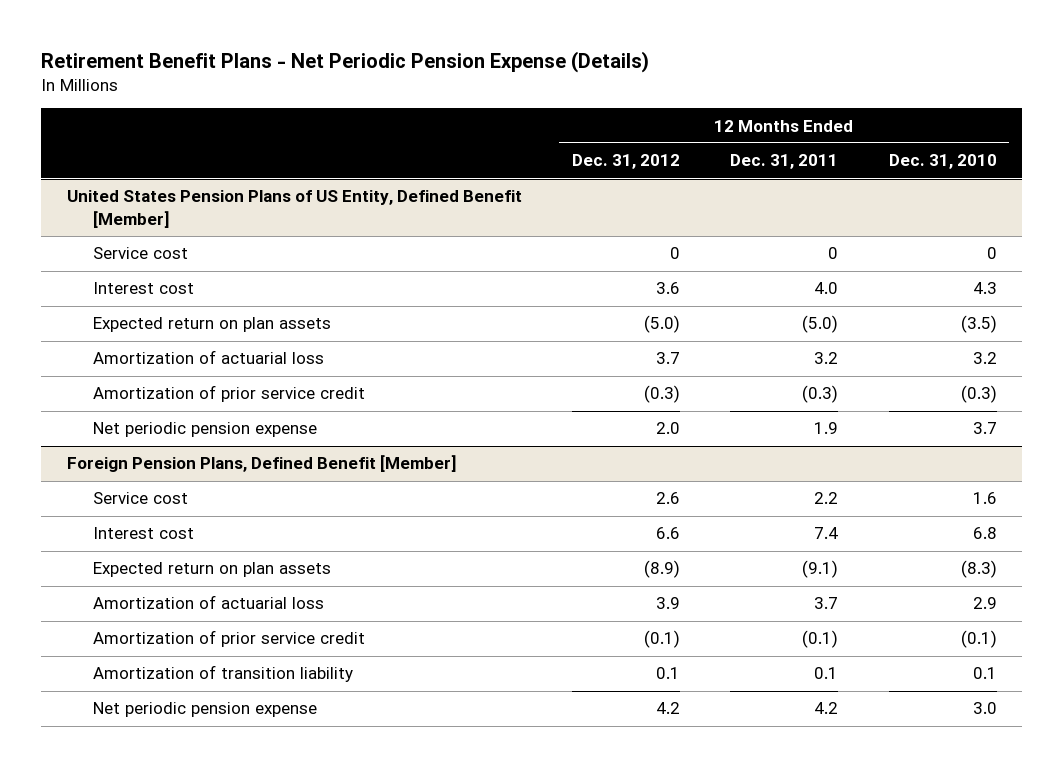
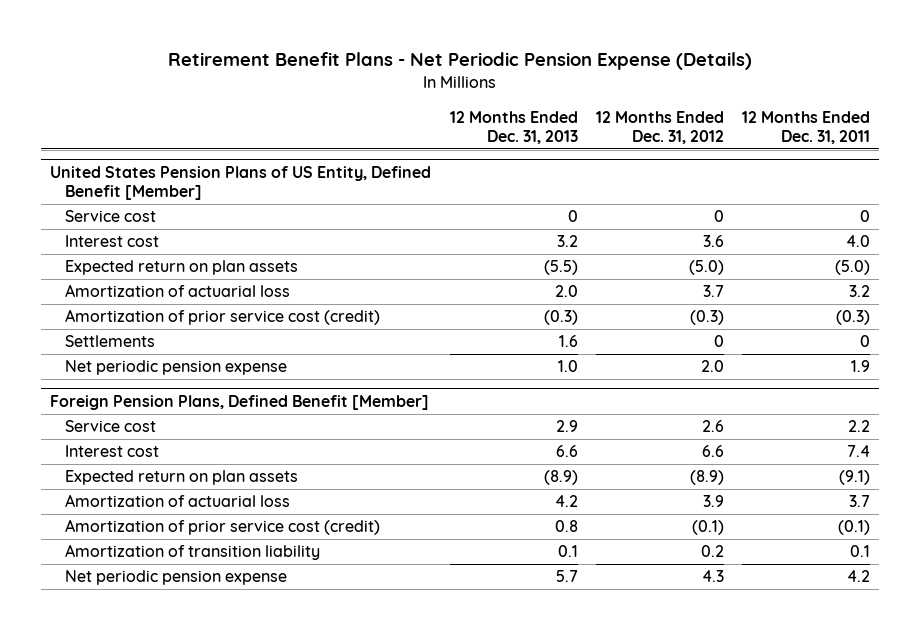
[888,154,997,170] Dec. 31, 2010 -> none
none -> [449,110,578,144] 12 Months Ended Dec. 31, 2013
[92,385,365,403] Amortization of prior service credit -> [64,309,380,326] Amortization of prior service cost (credit)
none -> [64,335,155,348] Settlements
[92,630,365,648] Amortization of prior service credit -> [64,519,380,536] Amortization of prior service cost (credit)
[655,667,680,680] 0.1 -> [700,545,724,558] 0.2
[655,702,680,715] 4.2 -> [701,570,724,583] 4.3

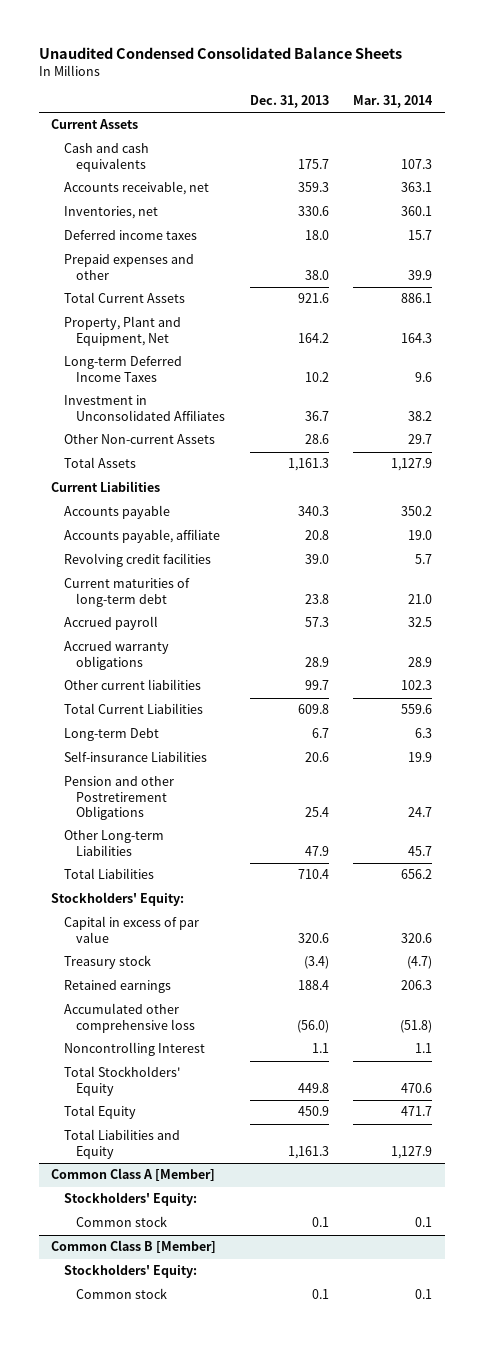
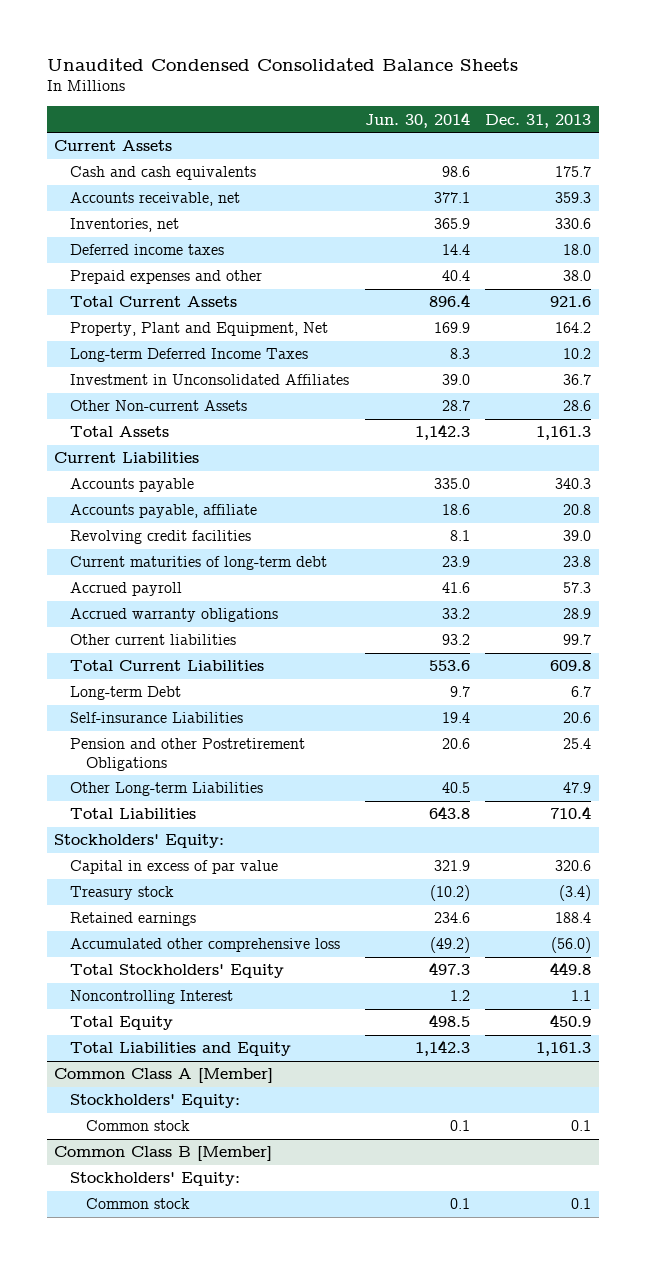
[353,95,434,109] Mar. 31, 2014 -> none
none -> [364,111,470,128] Jun. 30, 2014
[63,1042,205,1057] Noncontrolling Interest -> [70,990,234,1005] Noncontrolling Interest

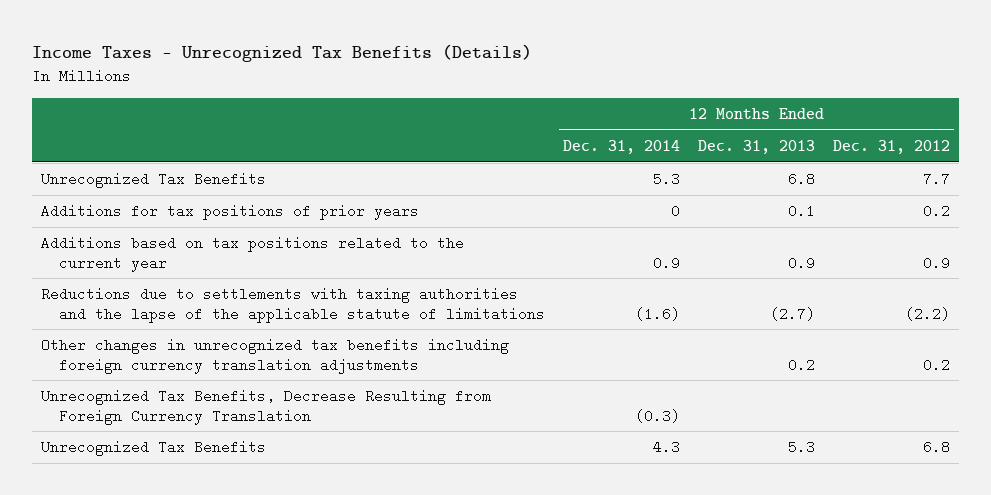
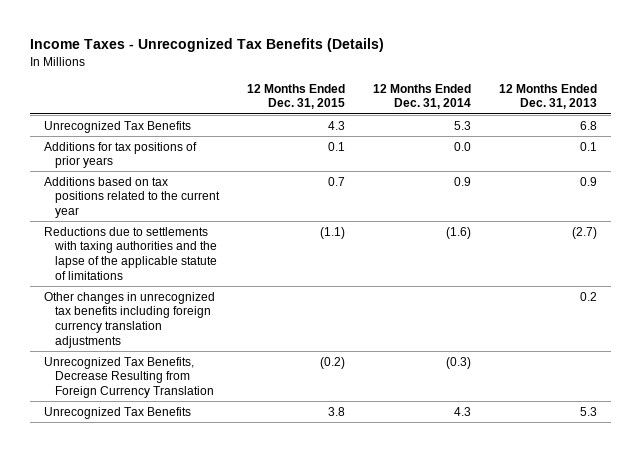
[832,139,950,154] Dec. 31, 2012 -> none
none -> [247,83,346,110] 12 Months Ended Dec. 31, 2015
[671,204,681,219] 0 -> [454,141,472,151] 0.0

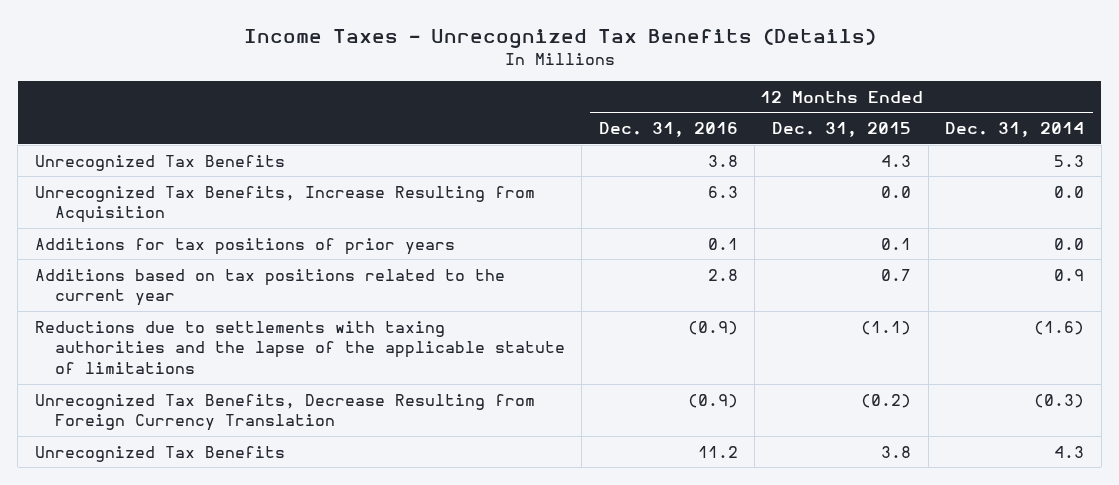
[498,83,597,110] 12 Months Ended Dec. 31, 2013 -> none
none -> [598,122,738,138] Dec. 31, 2016
none -> [35,185,536,224] Unrecognized Tax Benefits, Increase Resulting from Acquisition
[44,291,216,348] Other changes in unrecognized tax benefits including foreign currency translation adjustments -> none

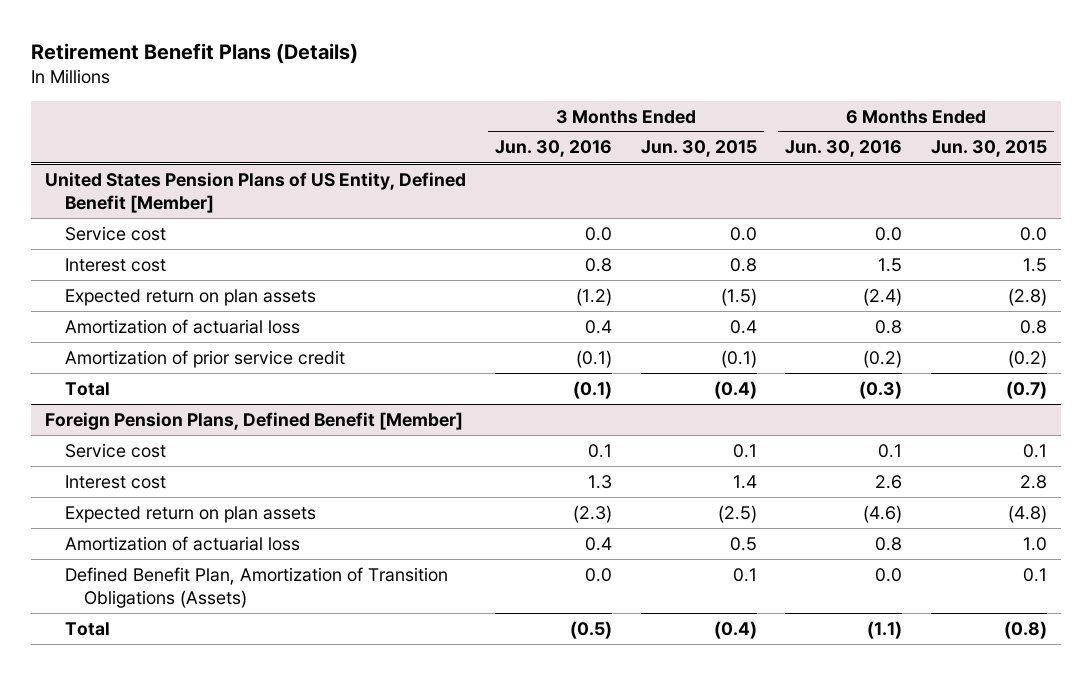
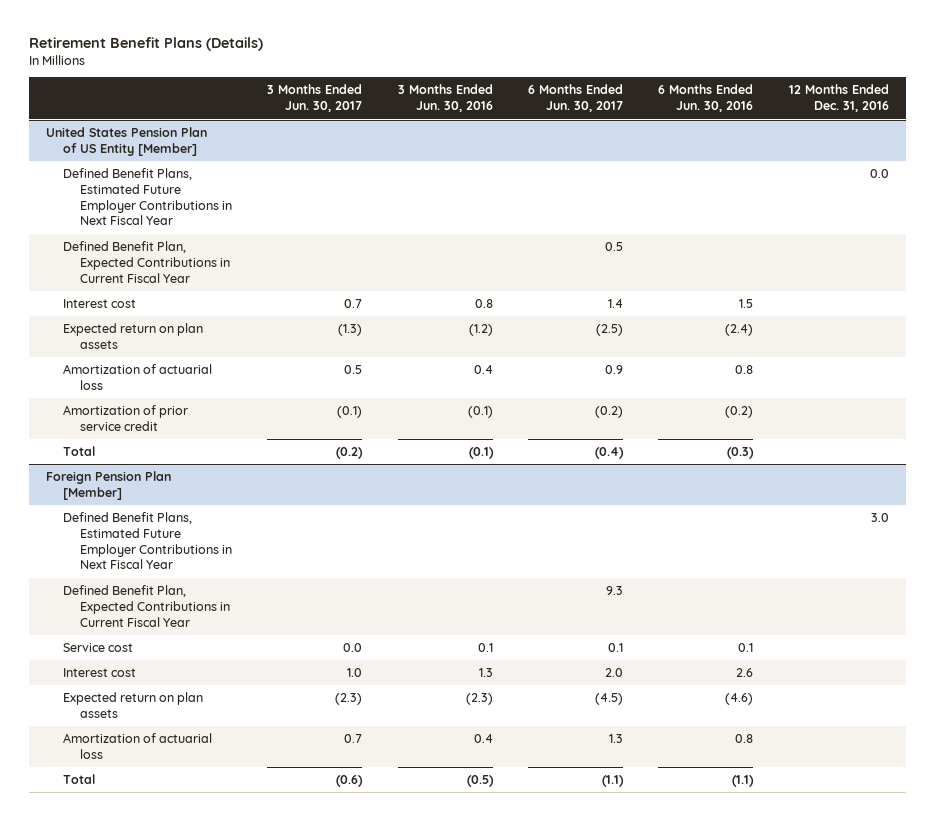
[640,140,757,158] Jun. 30, 2015 -> none
[931,140,1048,158] Jun. 30, 2015 -> none
none -> [267,84,363,113] 3 Months Ended Jun. 30, 2017
none -> [527,84,623,113] 6 Months Ended Jun. 30, 2017
none -> [788,84,889,113] 12 Months Ended Dec. 31, 2016
[64,225,166,241] Service cost -> none
[45,171,467,214] United States Pension Plans of US Entity, Defined Benefit [Member] -> [46,127,208,156] United States Pension Plan of US Entity [Member]
none -> [63,168,232,226] Defined Benefit Plans, Estimated Future Employer Contributions in Next Fiscal Year
none -> [63,241,230,283] Defined Benefit Plan, Expected Contributions in Current Fiscal Year
[45,411,464,430] Foreign Pension Plans, Defined Benefit [Member] -> [46,471,172,500] Foreign Pension Plan [Member]
none -> [63,512,232,570] Defined Benefit Plans, Estimated Future Employer Contributions in Next Fiscal Year
none -> [63,585,230,627] Defined Benefit Plan, Expected Contributions in Current Fiscal Year
[64,566,448,609] Defined Benefit Plan, Amortization of Transition Obligations (Assets) -> none

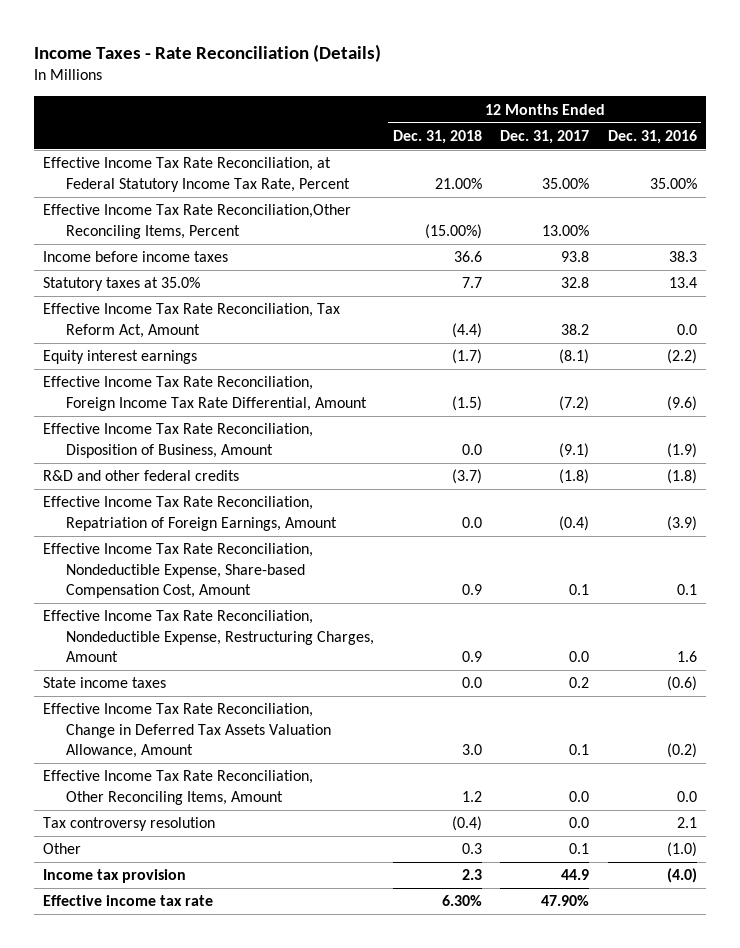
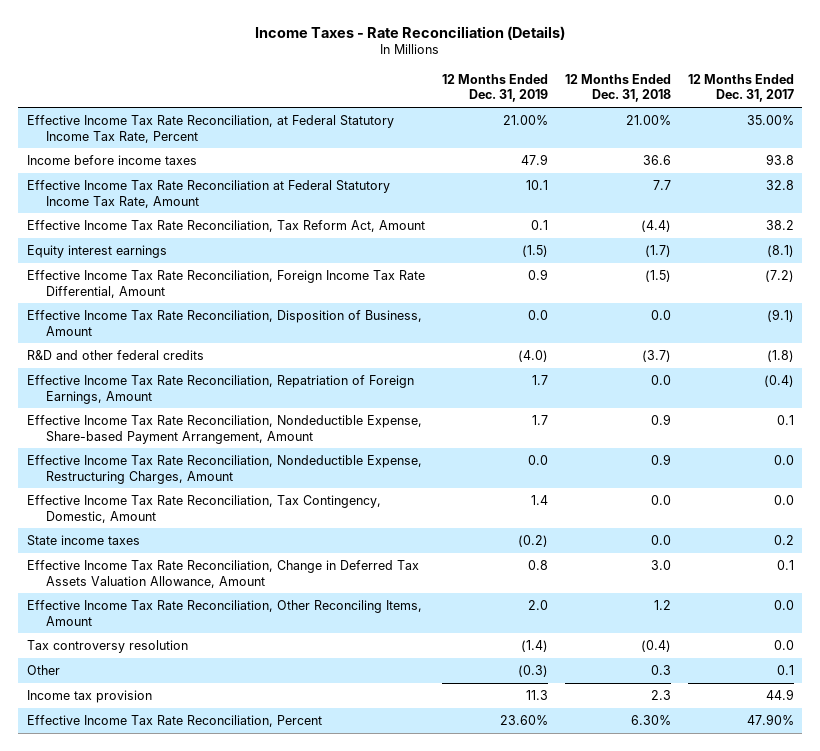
[607,129,697,144] Dec. 31, 2016 -> none
none -> [441,73,548,103] 12 Months Ended Dec. 31, 2019
[42,204,351,239] Effective Income Tax Rate Reconciliation,Other Reconciling Items, Percent -> none
[42,277,200,292] Statutory taxes at 35.0% -> [26,179,390,208] Effective Income Tax Rate Reconciliation at Federal Statutory Income Tax Rate, Amount
[42,543,313,599] Effective Income Tax Rate Reconciliation, Nondeductible Expense, Share-based Compensation Cost, Amount -> [26,414,422,444] Effective Income Tax Rate Reconciliation, Nondeductible Expense, Share-based Payment Arrangement, Amount
none -> [26,494,381,523] Effective Income Tax Rate Reconciliation, Tax Contingency, Domestic, Amount
[42,895,213,907] Effective income tax rate -> [26,714,322,727] Effective Income Tax Rate Reconciliation, Percent

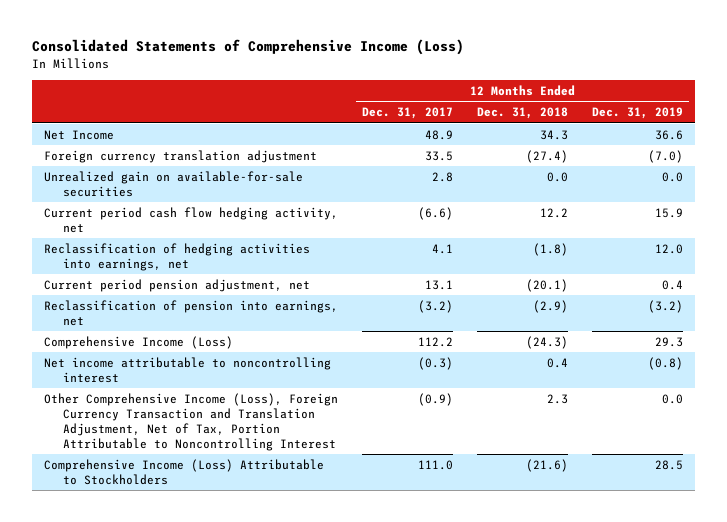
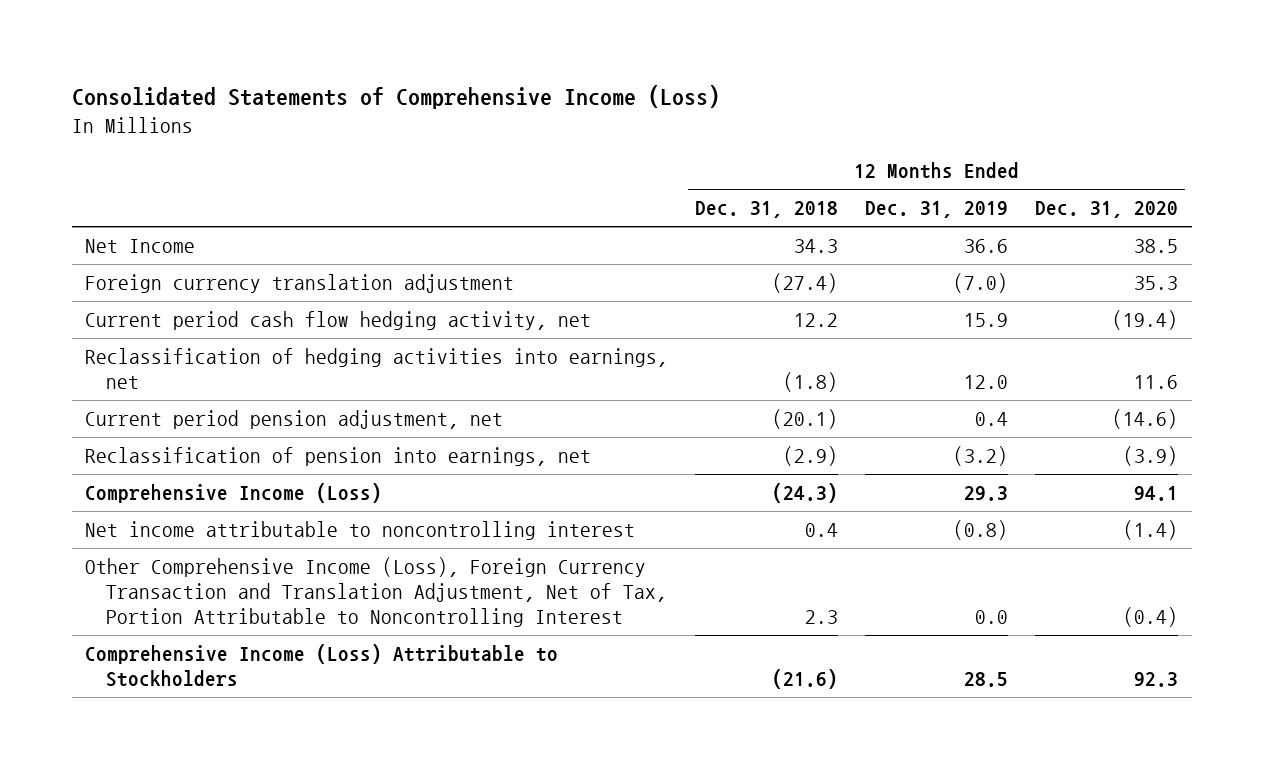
[362,107,454,120] Dec. 31, 2017 -> none
none -> [1035,201,1179,219] Dec. 31, 2020
[44,170,304,197] Unrealized gain on available-for-sale securities -> none

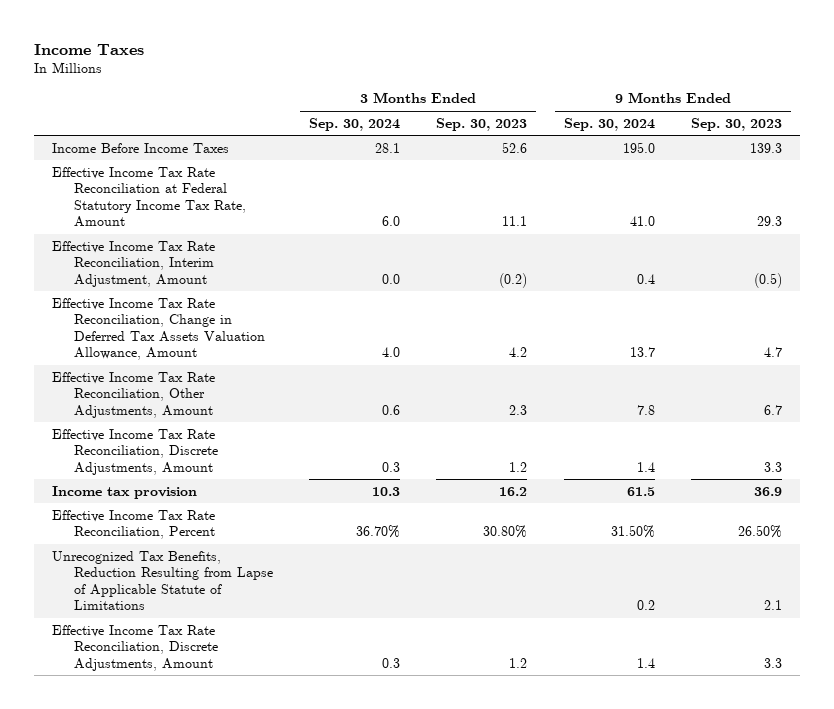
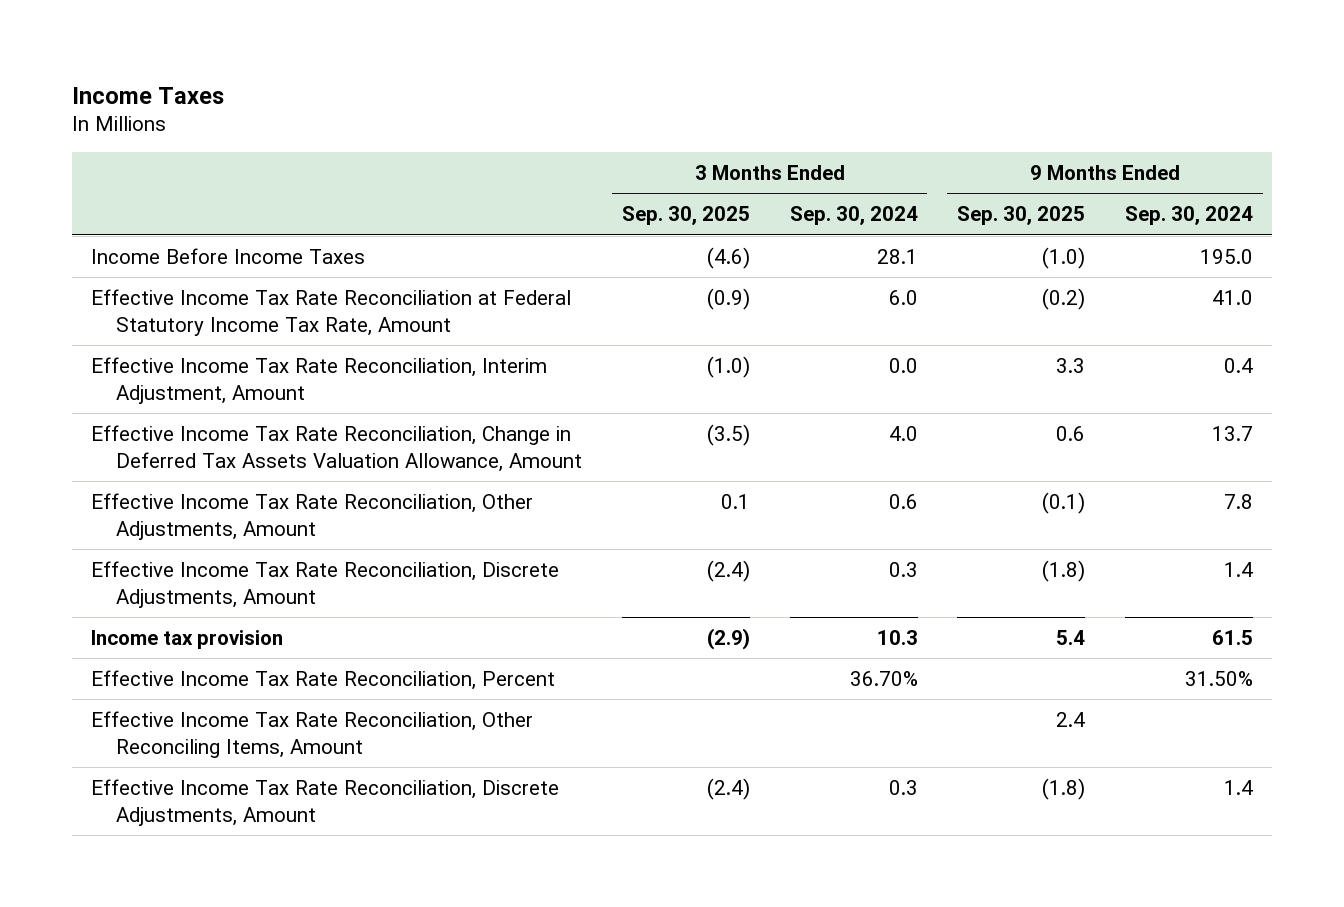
[436,117,528,131] Sep. 30, 2023 -> none
[691,117,783,131] Sep. 30, 2023 -> none
none -> [622,206,751,226] Sep. 30, 2025
none -> [957,206,1086,226] Sep. 30, 2025
[52,550,273,611] Unrecognized Tax Benefits, Reduction Resulting from Lapse of Applicable Statute of Limitations -> none
none -> [91,710,534,758] Effective Income Tax Rate Reconciliation, Other Reconciling Items, Amount

